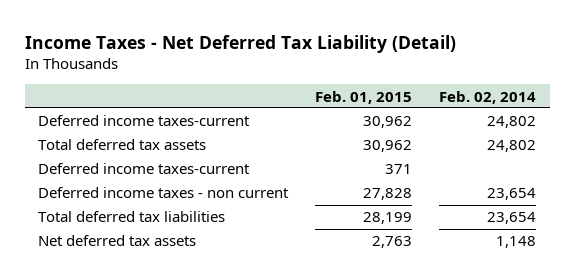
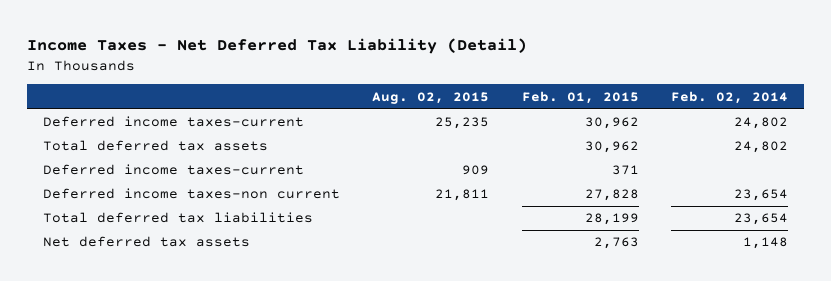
none -> [372,91,490,104] Aug. 02, 2015
[38,187,290,199] Deferred income taxes - non current -> [43,188,341,200] Deferred income taxes-non current

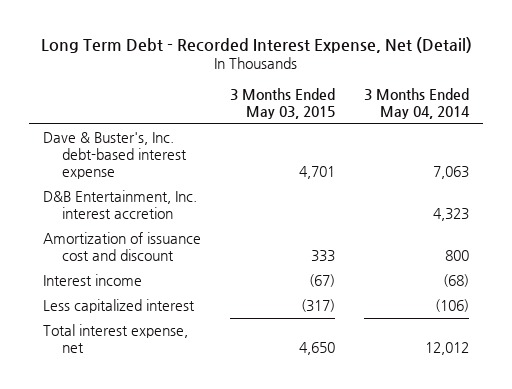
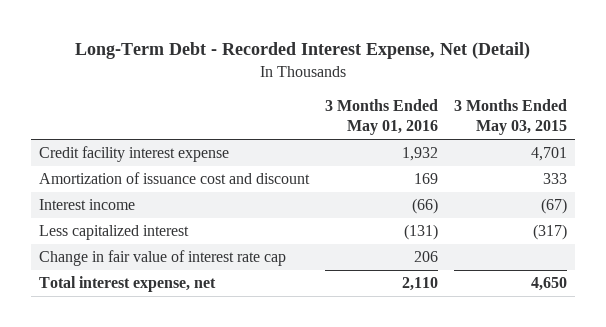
[41,37,473,54] Long Term Debt - Recorded Interest Expense, Net (Detail) -> [74,42,530,60] Long-Term Debt - Recorded Interest Expense, Net (Detail)
[363,88,470,119] 3 Months Ended May 04, 2014 -> none
none -> [324,98,438,136] 3 Months Ended May 01, 2016
[43,190,198,220] D&B Entertainment, Inc. interest accretion -> none
[43,132,187,180] Dave & Buster's, Inc. debt-based interest expense -> [38,146,229,163] Credit facility interest expense
none -> [38,250,286,267] Change in fair value of interest rate cap

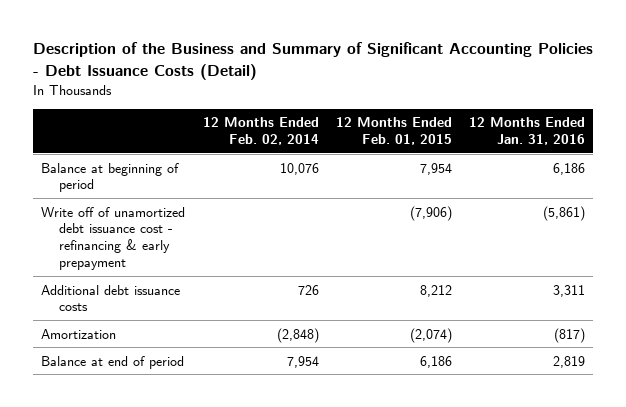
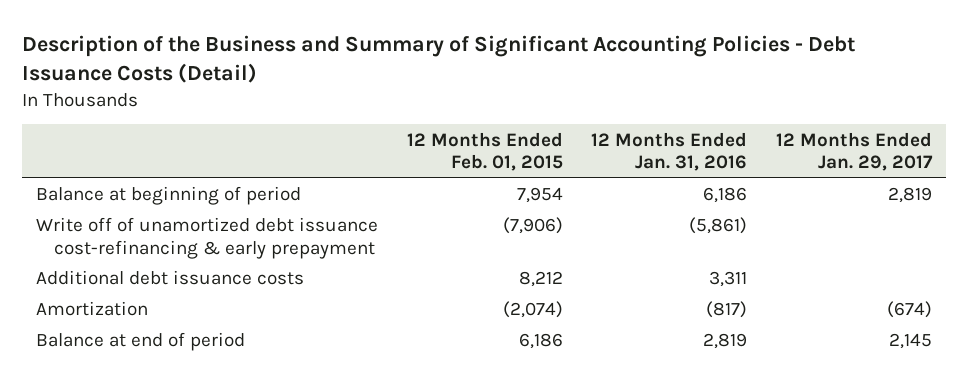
[202,117,319,145] 12 Months Ended Feb. 02, 2014 -> none
none -> [775,131,933,172] 12 Months Ended Jan. 29, 2017
[41,206,186,270] Write off of unamortized debt issuance cost - refinancing & early prepayment -> [35,217,378,259] Write off of unamortized debt issuance cost-refinancing & early prepayment

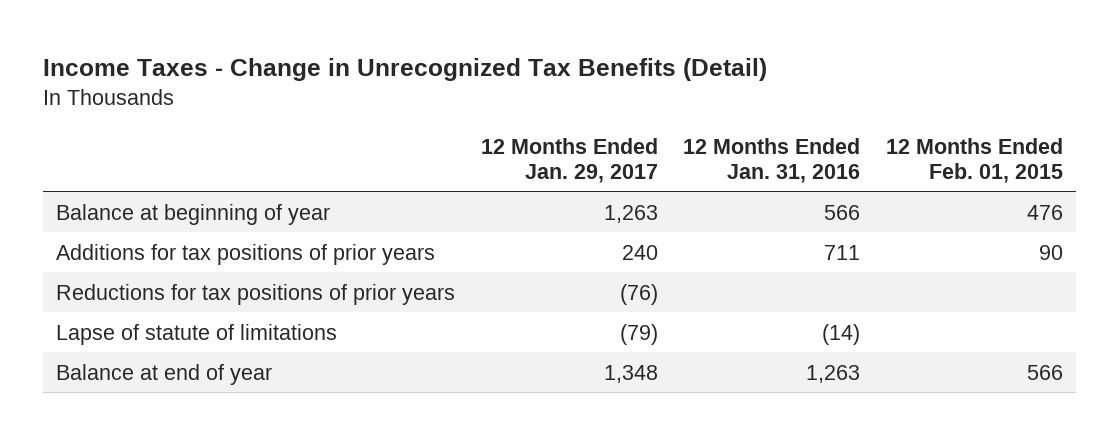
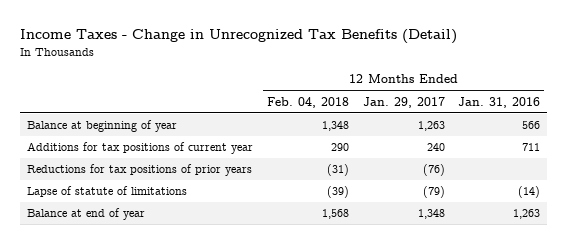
[886,138,1064,183] 12 Months Ended Feb. 01, 2015 -> none
none -> [266,96,349,108] Feb. 04, 2018
[55,243,435,265] Additions for tax positions of prior years -> [26,142,253,155] Additions for tax positions of current year

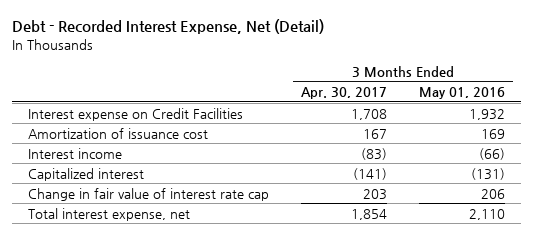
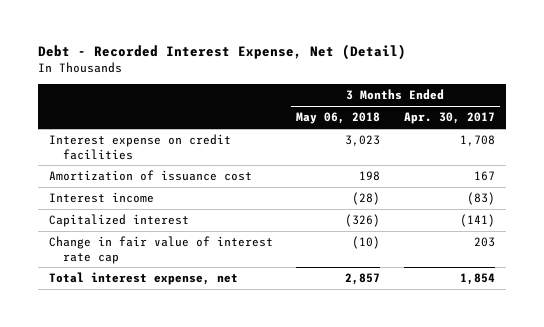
[419,87,506,100] May 01, 2016 -> none
none -> [296,112,381,125] May 06, 2018
[27,107,243,121] Interest expense on Credit Facilities -> [49,134,232,160] Interest expense on credit facilities

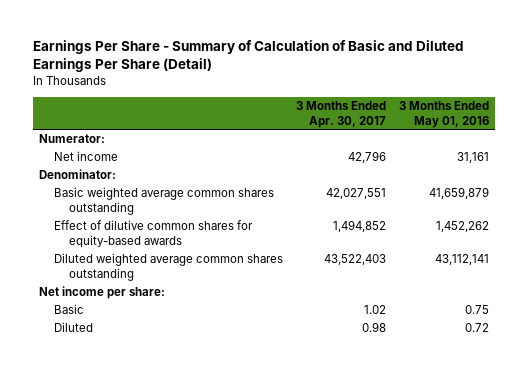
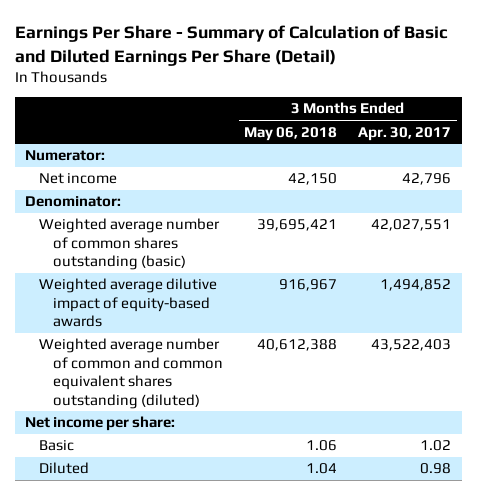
[398,100,489,128] 3 Months Ended May 01, 2016 -> none
none -> [244,126,338,141] May 06, 2018
[53,187,274,216] Basic weighted average common shares outstanding -> [39,218,221,271] Weighted average number of common shares outstanding (basic)
[53,220,253,249] Effect of dilutive common shares for equity-based awards -> [39,278,218,328] Weighted average dilutive impact of equity-based awards
[53,253,283,282] Diluted weighted average common shares outstanding -> [39,338,223,409] Weighted average number of common and common equivalent shares outstanding (diluted)

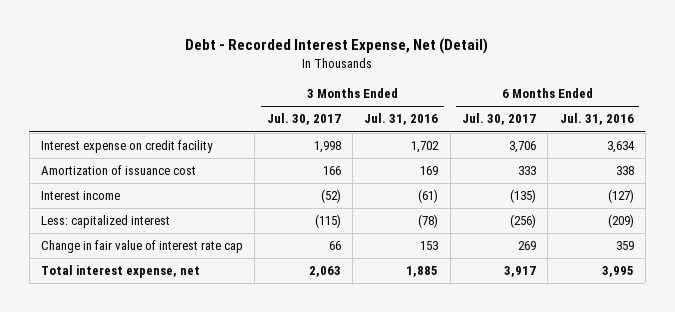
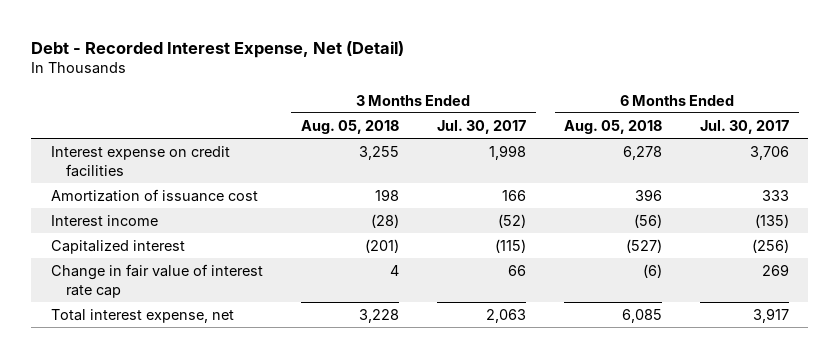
[364,113,439,126] Jul. 31, 2016 -> none
[559,113,634,126] Jul. 31, 2016 -> none
none -> [300,119,399,134] Aug. 05, 2018
none -> [564,119,663,134] Aug. 05, 2018
[41,140,214,154] Interest expense on credit facility -> [50,145,230,177] Interest expense on credit facilities
[41,215,171,229] Less: capitalized interest -> [50,239,185,254] Capitalized interest

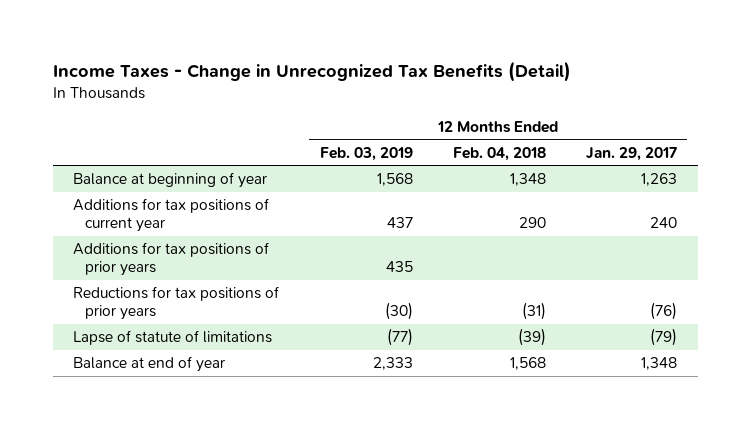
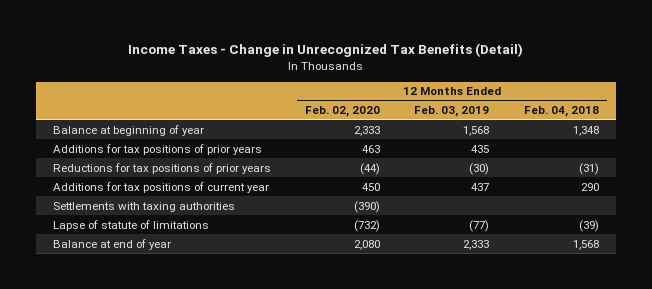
[586,146,678,161] Jan. 29, 2017 -> none
none -> [305,106,381,118] Feb. 02, 2020
[73,198,270,233] Additions for tax positions of current year -> [53,181,270,193] Additions for tax positions of current year
none -> [53,201,236,212] Settlements with taxing authorities

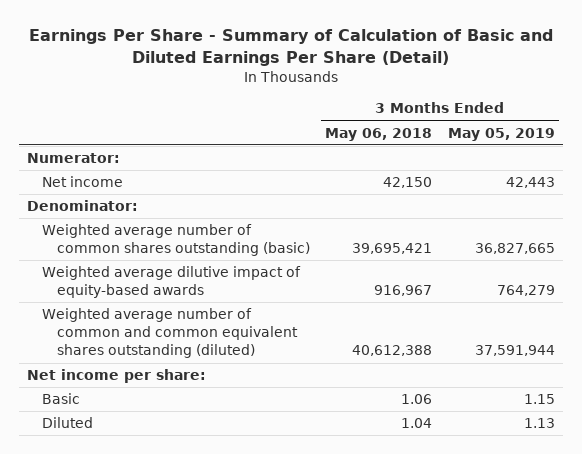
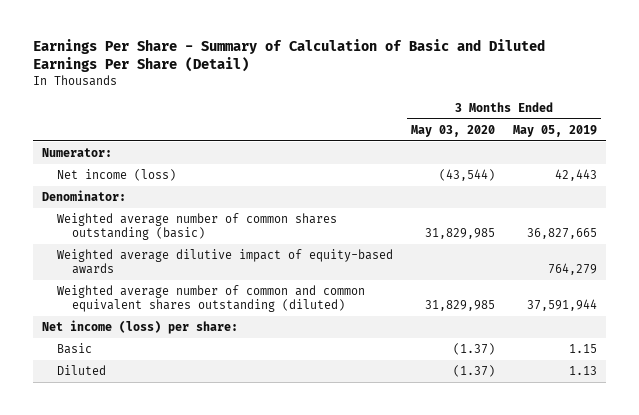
[325,127,433,141] May 06, 2018 -> none
none -> [410,124,495,137] May 03, 2020
[41,176,123,188] Net income -> [57,169,177,182] Net income (loss)
[26,369,206,384] Net income per share: -> [41,320,238,335] Net income (loss) per share:

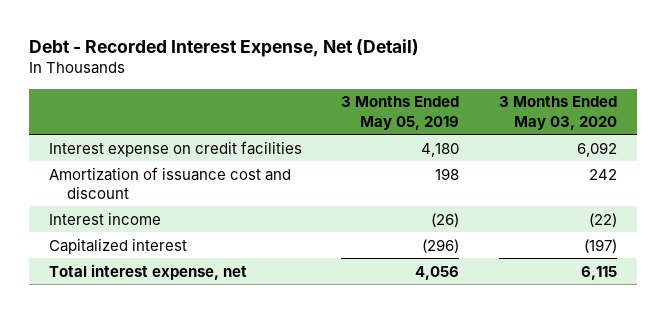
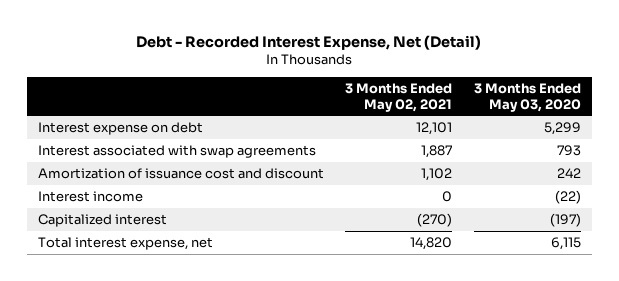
[341,96,460,130] 3 Months Ended May 05, 2019 -> none
none -> [345,82,453,112] 3 Months Ended May 02, 2021
[49,140,303,157] Interest expense on credit facilities -> [37,121,203,135] Interest expense on debt
[576,141,617,157] 6,092 -> [544,121,582,135] 5,299
none -> [37,144,316,158] Interest associated with swap agreements

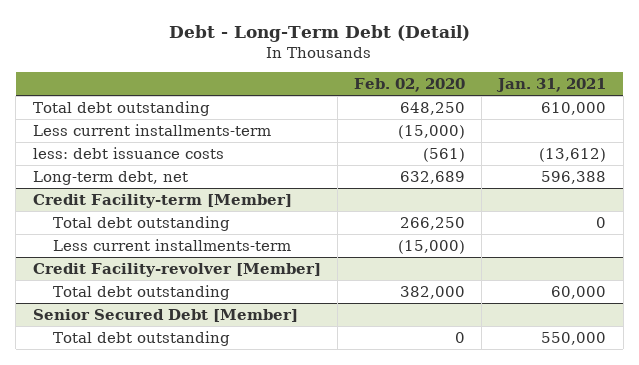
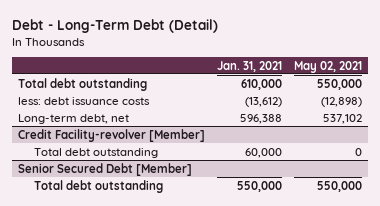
[353,77,465,92] Feb. 02, 2020 -> none
none -> [294,60,363,73] May 02, 2021
[32,123,271,136] Less current installments-term -> none
[32,193,292,208] Credit Facility-term [Member] -> none
[52,215,230,231] Total debt outstanding -> none
[52,238,291,251] Less current installments-term -> none

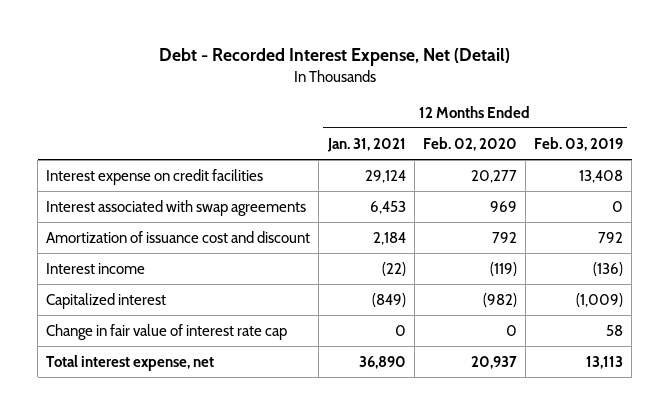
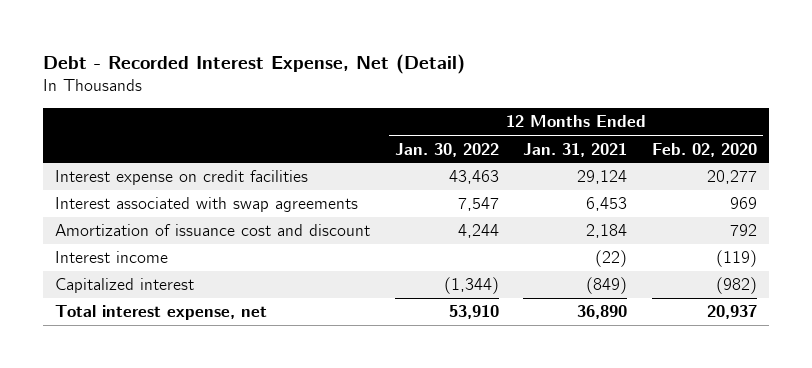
[533,136,623,151] Feb. 03, 2019 -> none
none -> [394,142,499,157] Jan. 30, 2022
[46,323,288,340] Change in fair value of interest rate cap -> none

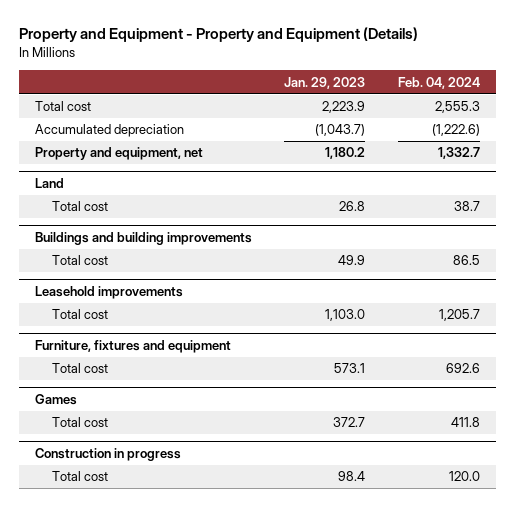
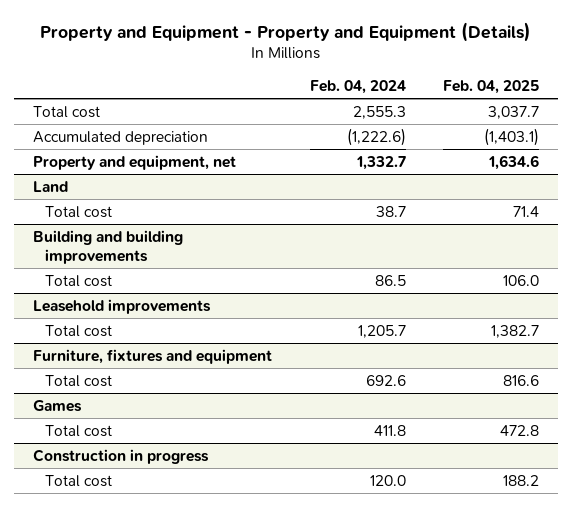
[284,76,366,89] Jan. 29, 2023 -> none
none -> [443,80,540,95] Feb. 04, 2025
[35,232,253,246] Buildings and building improvements -> [32,229,183,264] Building and building improvements

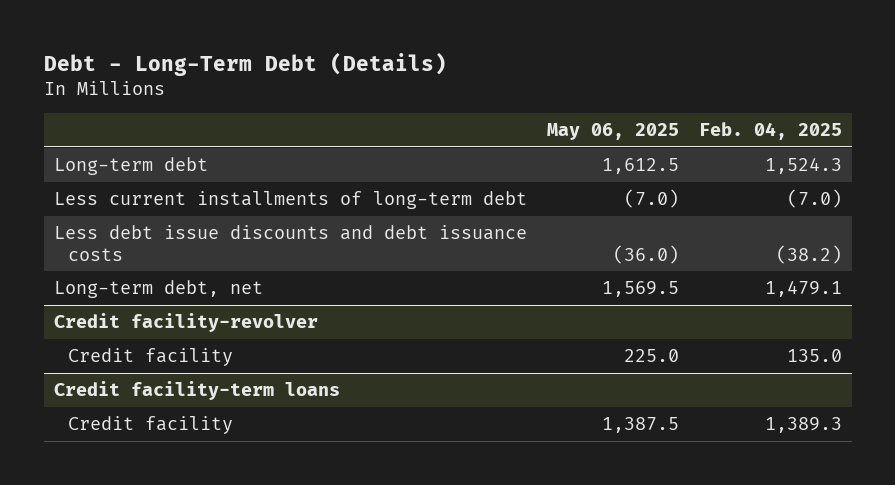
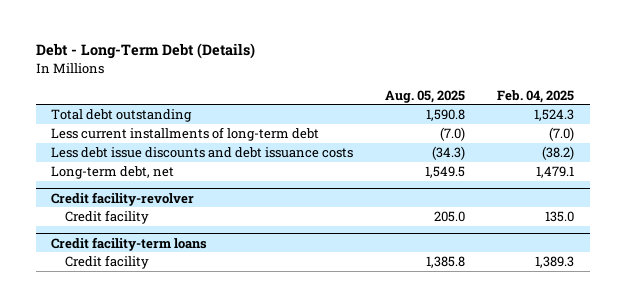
[546,123,679,141] May 06, 2025 -> none
none -> [385,89,466,103] Aug. 05, 2025
[53,157,208,176] Long-term debt -> [51,109,193,123] Total debt outstanding

